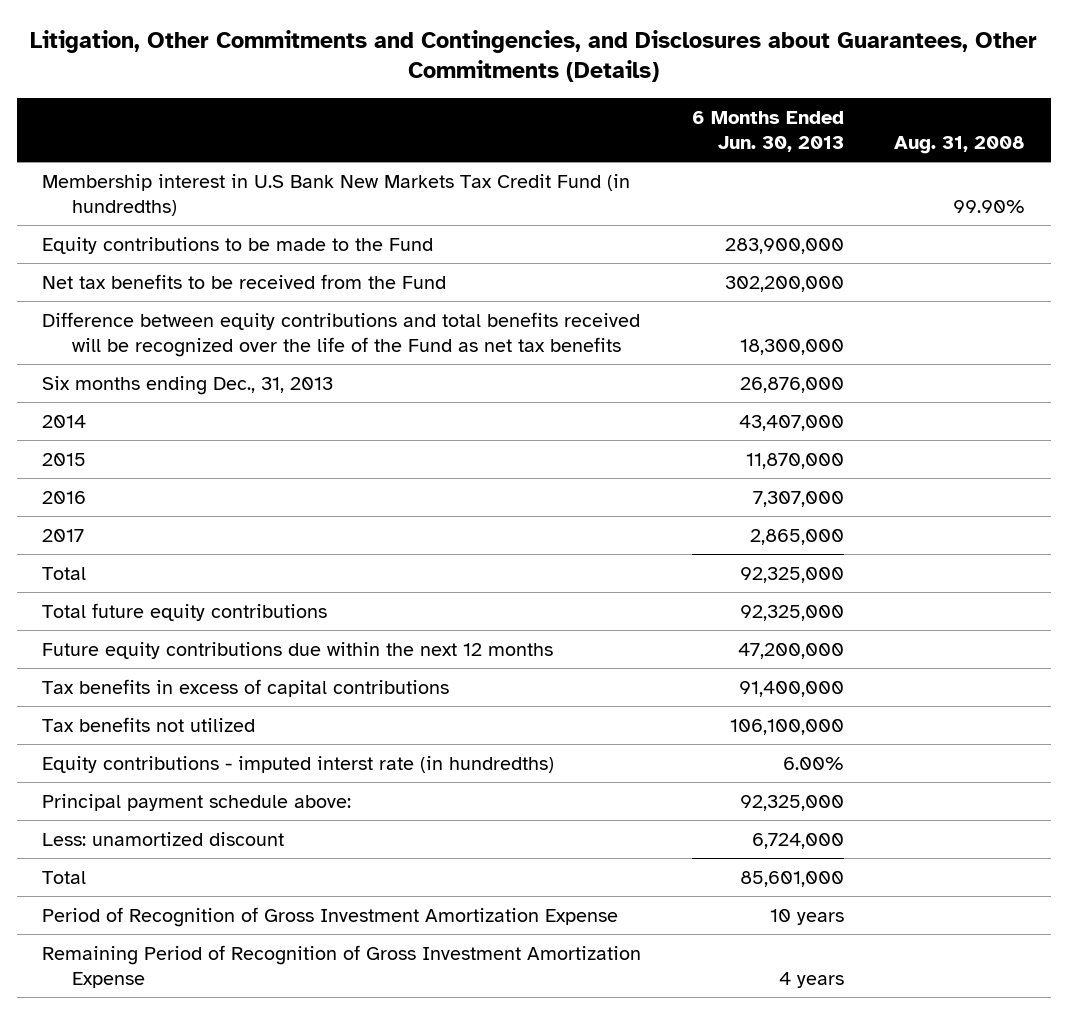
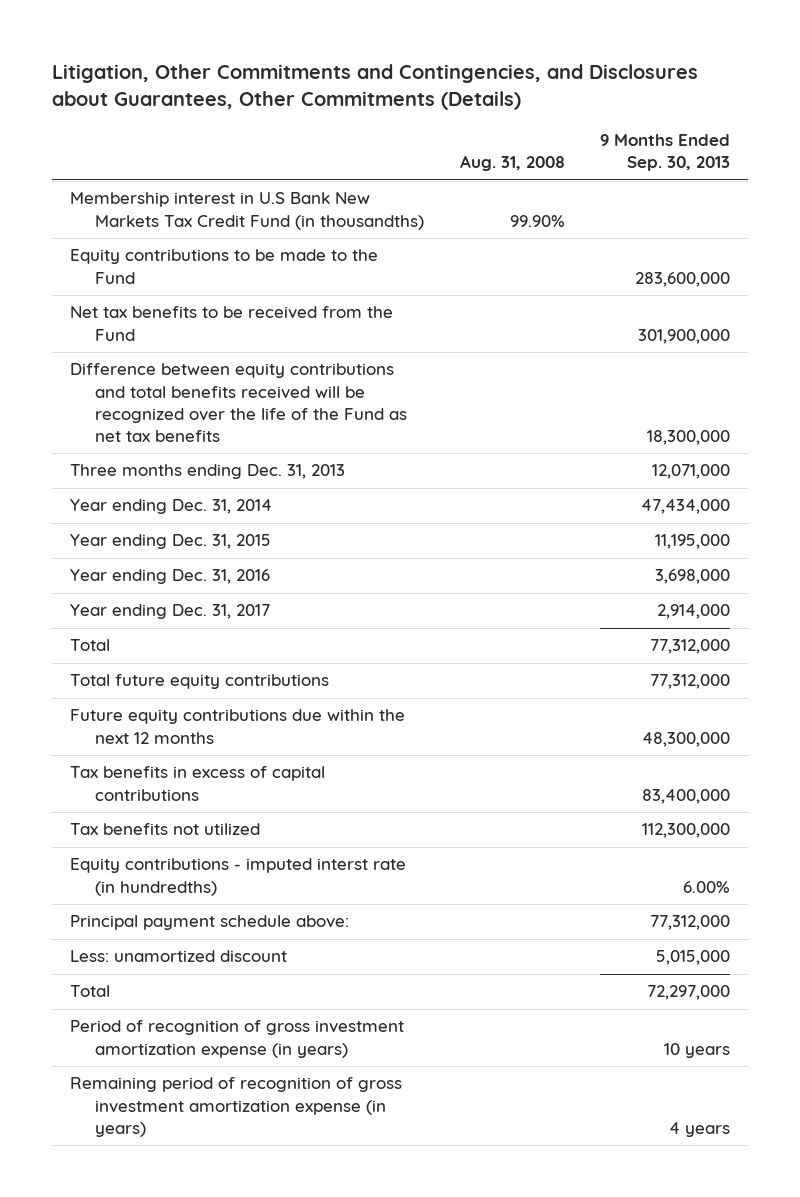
[691,111,844,153] 6 Months Ended Jun. 30, 2013 -> none
none -> [600,134,731,172] 9 Months Ended Sep. 30, 2013
[42,173,631,216] Membership interest in U.S Bank New Markets Tax Credit Fund (in hundredths) -> [69,192,425,230] Membership interest in U.S Bank New Markets Tax Credit Fund (in thousandths)
[42,375,334,395] Six months ending Dec., 31, 2013 -> [69,464,345,480] Three months ending Dec. 31, 2013
[42,414,87,428] 2014 -> [69,499,272,515] Year ending Dec. 31, 2014
[42,452,87,466] 2015 -> [69,534,271,550] Year ending Dec. 31, 2015
[42,490,87,504] 2016 -> [69,569,270,585] Year ending Dec. 31, 2016
[42,528,85,542] 2017 -> [69,604,270,620] Year ending Dec. 31, 2017
[42,906,619,927] Period of Recognition of Gross Investment Amortization Expense -> [69,1020,404,1058] Period of recognition of gross investment amortization expense (in years)
[42,944,642,988] Remaining Period of Recognition of Gross Investment Amortization Expense -> [69,1077,402,1137] Remaining period of recognition of gross investment amortization expense (in years)

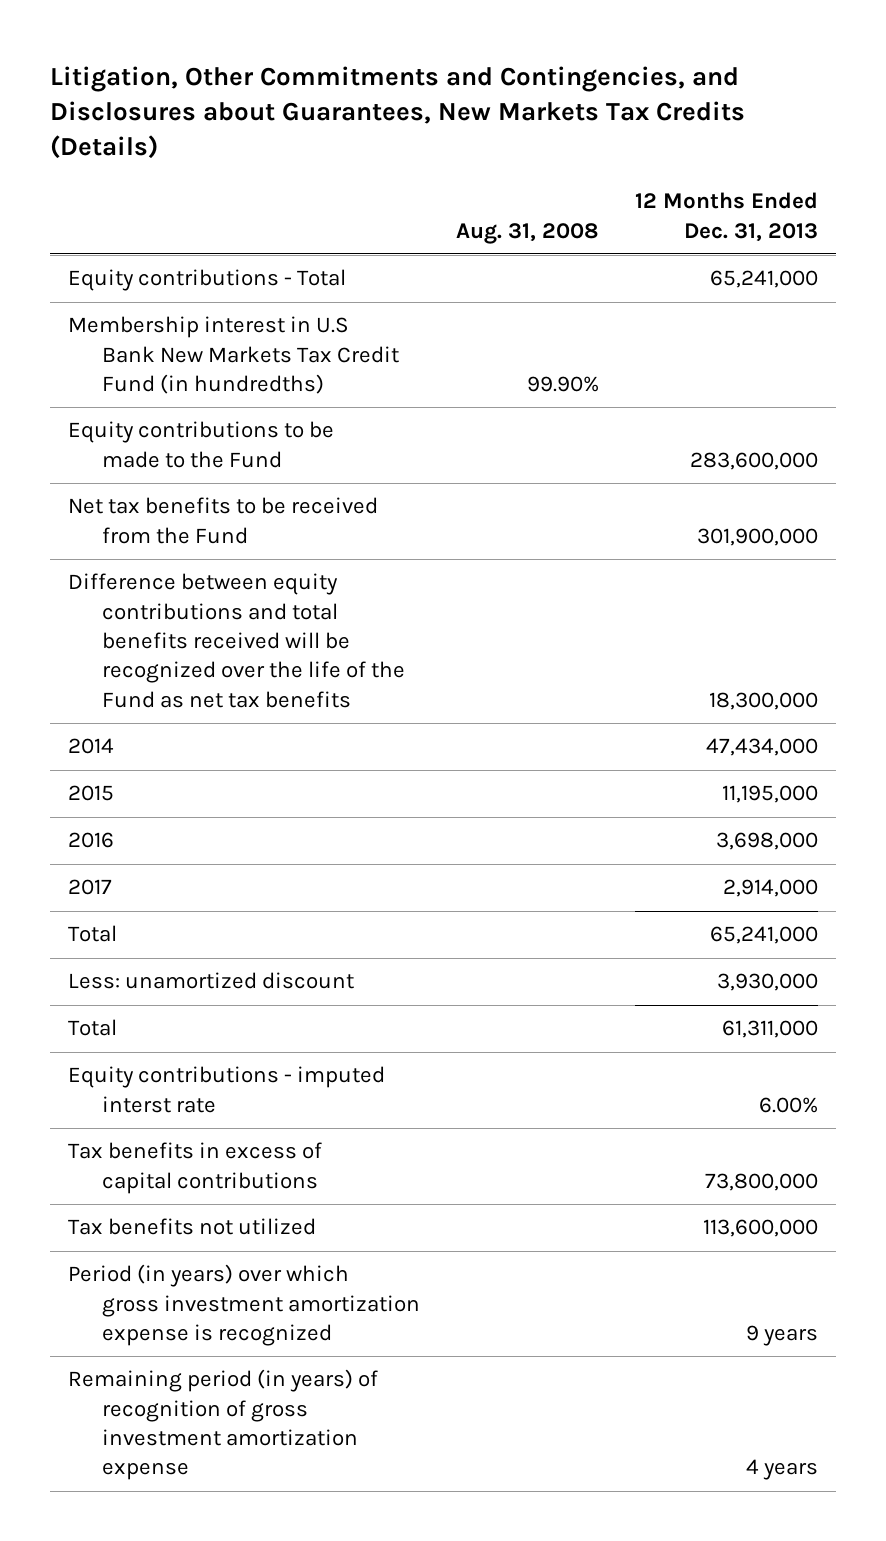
[52,63,699,110] Litigation, Other Commitments and Contingencies, and Disclosures about Guarantees, Other Commitments (Details) -> [50,66,746,160] Litigation, Other Commitments and Contingencies, and Disclosures about Guarantees, New Markets Tax Credits (Details)
[600,134,731,172] 9 Months Ended Sep. 30, 2013 -> none
none -> [635,192,819,242] 12 Months Ended Dec. 31, 2013
none -> [68,269,347,292] Equity contributions - Total
[69,192,425,230] Membership interest in U.S Bank New Markets Tax Credit Fund (in thousandths) -> [68,316,400,395] Membership interest in U.S Bank New Markets Tax Credit Fund (in hundredths)
[69,464,345,480] Three months ending Dec. 31, 2013 -> none
[69,604,270,620] Year ending Dec. 31, 2017 -> none
none -> [68,738,115,755] 2014
[69,499,272,515] Year ending Dec. 31, 2014 -> [68,785,115,802] 2015
[69,534,271,550] Year ending Dec. 31, 2015 -> [68,832,115,849] 2016
[69,569,270,585] Year ending Dec. 31, 2016 -> [68,879,113,896] 2017
[69,674,329,690] Total future equity contributions -> none
[69,709,405,744] Future equity contributions due within the next 12 months -> none
[69,858,406,896] Equity contributions - imputed interst rate (in hundredths) -> none
[69,915,349,931] Principal payment schedule above: -> none
none -> [68,1066,386,1113] Equity contributions - imputed interst rate
[69,766,325,801] Tax benefits in excess of capital contributions -> [68,1142,323,1194] Tax benefits in excess of capital contributions
[69,823,260,836] Tax benefits not utilized -> [68,1218,317,1236] Tax benefits not utilized
[69,1020,404,1058] Period of recognition of gross investment amortization expense (in years) -> [68,1264,421,1347] Period (in years) over which gross investment amortization expense is recognized
[69,1077,402,1137] Remaining period of recognition of gross investment amortization expense (in years) -> [68,1369,379,1481] Remaining period (in years) of recognition of gross investment amortization expense

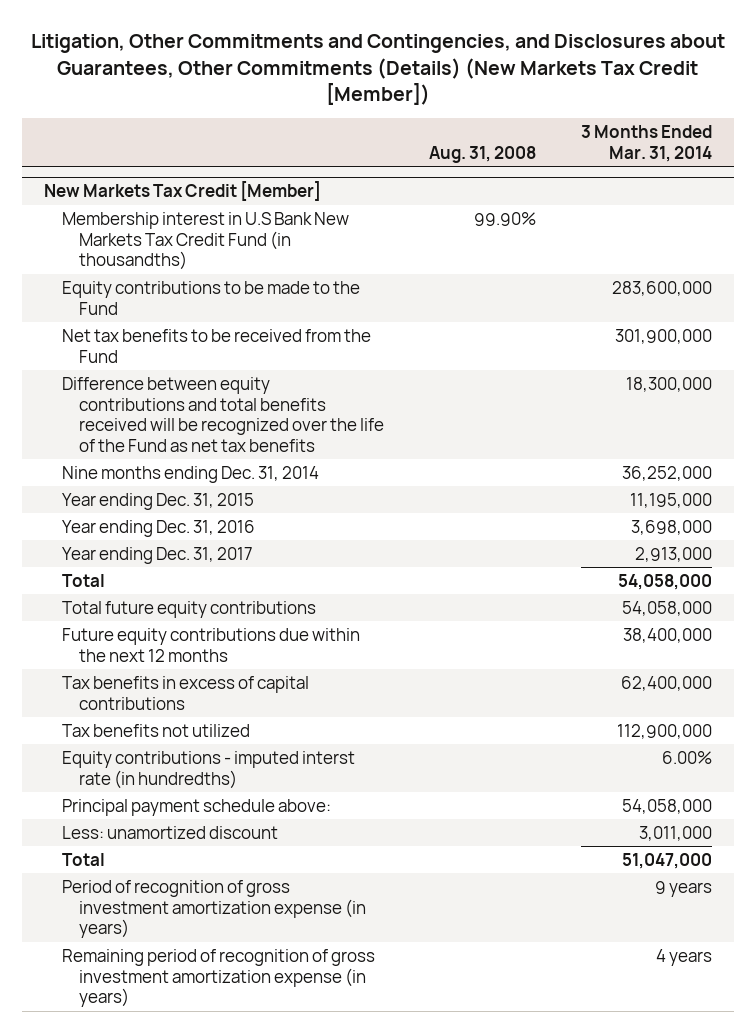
[50,66,746,160] Litigation, Other Commitments and Contingencies, and Disclosures about Guarantees, New Markets Tax Credits (Details) -> [31,34,726,106] Litigation, Other Commitments and Contingencies, and Disclosures about Guarantees, Other Commitments (Details) (New Markets Tax Credit [Member])
[635,192,819,242] 12 Months Ended Dec. 31, 2013 -> none
none -> [580,124,712,162] 3 Months Ended Mar. 31, 2014
[68,269,347,292] Equity contributions - Total -> none
[68,316,400,395] Membership interest in U.S Bank New Markets Tax Credit Fund (in hundredths) -> none
[68,421,335,468] Equity contributions to be made to the Fund -> none
[68,497,379,544] Net tax benefits to be received from the Fund -> none
[68,573,406,708] Difference between equity contributions and total benefits received will be recognized over the life of the Fund as net tax benefits -> none
[68,738,115,755] 2014 -> none
[68,785,115,802] 2015 -> none
[68,832,115,849] 2016 -> none
[68,879,113,896] 2017 -> none
[68,925,118,943] Total -> none
[68,972,355,990] Less: unamortized discount -> none
[68,1019,118,1037] Total -> none
[68,1066,386,1113] Equity contributions - imputed interst rate -> none
[68,1142,323,1194] Tax benefits in excess of capital contributions -> none
[68,1218,317,1236] Tax benefits not utilized -> none
[68,1264,421,1347] Period (in years) over which gross investment amortization expense is recognized -> none
[68,1369,379,1481] Remaining period (in years) of recognition of gross investment amortization expense -> none
none -> [44,181,322,202] New Markets Tax Credit [Member]
none -> [61,211,349,271] Membership interest in U.S Bank New Markets Tax Credit Fund (in thousandths)
none -> [61,280,360,315] Equity contributions to be made to the Fund
none -> [61,328,371,363] Net tax benefits to be received from the Fund
none -> [61,376,384,452] Difference between equity contributions and total benefits received will be recognized over the life of the Fund as net tax benefits
none -> [61,465,319,483] Nine months ending Dec. 31, 2014
none -> [61,492,254,510] Year ending Dec. 31, 2015
none -> [61,519,255,537] Year ending Dec. 31, 2016
none -> [61,546,253,564] Year ending Dec. 31, 2017
none -> [61,573,105,587] Total
none -> [61,600,316,618] Total future equity contributions
none -> [61,627,360,662] Future equity contributions due within the next 12 months
none -> [61,675,309,710] Tax benefits in excess of capital contributions
none -> [61,723,250,737] Tax benefits not utilized
none -> [61,750,355,789] Equity contributions - imputed interst rate (in hundredths)
none -> [61,798,331,816] Principal payment schedule above:
none -> [61,825,278,839] Less: unamortized discount
none -> [61,852,105,866] Total
none -> [61,879,366,939] Period of recognition of gross investment amortization expense (in years)
none -> [61,948,375,1008] Remaining period of recognition of gross investment amortization expense (in years)

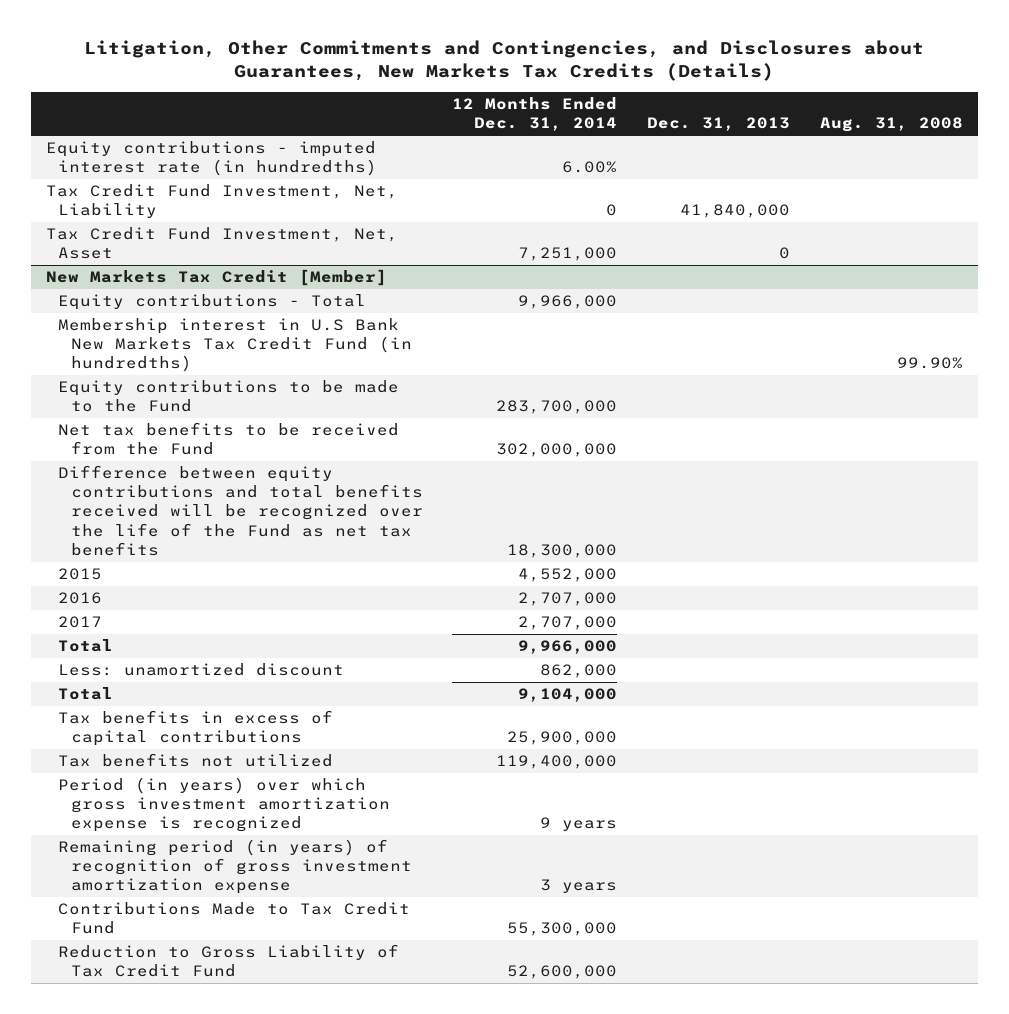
[31,34,726,106] Litigation, Other Commitments and Contingencies, and Disclosures about Guarantees, Other Commitments (Details) (New Markets Tax Credit [Member]) -> [84,39,925,82] Litigation, Other Commitments and Contingencies, and Disclosures about Guarantees, New Markets Tax Credits (Details)
[580,124,712,162] 3 Months Ended Mar. 31, 2014 -> none
none -> [452,97,618,132] 12 Months Ended Dec. 31, 2014
none -> [647,117,791,132] Dec. 31, 2013
none -> [45,141,378,177] Equity contributions - imputed interest rate (in hundredths)
none -> [45,184,398,219] Tax Credit Fund Investment, Net, Liability
none -> [45,227,398,260] Tax Credit Fund Investment, Net, Asset
none -> [58,294,367,311] Equity contributions - Total
[61,211,349,271] Membership interest in U.S Bank New Markets Tax Credit Fund (in thousandths) -> [58,318,412,373] Membership interest in U.S Bank New Markets Tax Credit Fund (in hundredths)
[61,465,319,483] Nine months ending Dec. 31, 2014 -> none
[61,546,253,564] Year ending Dec. 31, 2017 -> none
none -> [58,568,103,581] 2015
[61,492,254,510] Year ending Dec. 31, 2015 -> [58,592,103,605] 2016
[61,519,255,537] Year ending Dec. 31, 2016 -> [58,616,103,629] 2017
[61,600,316,618] Total future equity contributions -> none
[61,627,360,662] Future equity contributions due within the next 12 months -> none
[61,750,355,789] Equity contributions - imputed interst rate (in hundredths) -> none
[61,798,331,816] Principal payment schedule above: -> none
[61,675,309,710] Tax benefits in excess of capital contributions -> [58,710,334,747] Tax benefits in excess of capital contributions
[61,723,250,737] Tax benefits not utilized -> [58,753,334,768] Tax benefits not utilized
[61,879,366,939] Period of recognition of gross investment amortization expense (in years) -> [58,777,390,833] Period (in years) over which gross investment amortization expense is recognized
[61,948,375,1008] Remaining period of recognition of gross investment amortization expense (in years) -> [58,839,412,895] Remaining period (in years) of recognition of gross investment amortization expense
none -> [58,902,411,935] Contributions Made to Tax Credit Fund
none -> [58,944,400,978] Reduction to Gross Liability of Tax Credit Fund

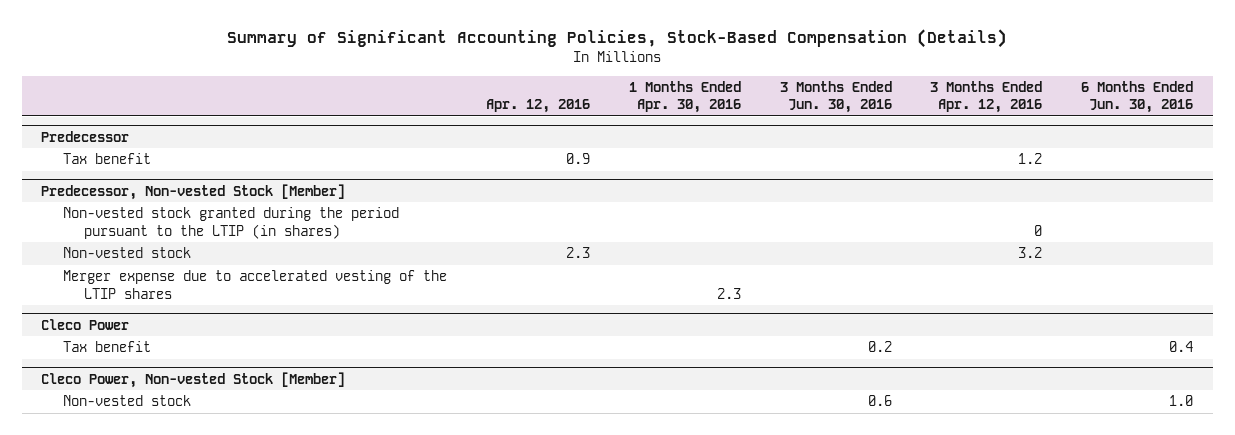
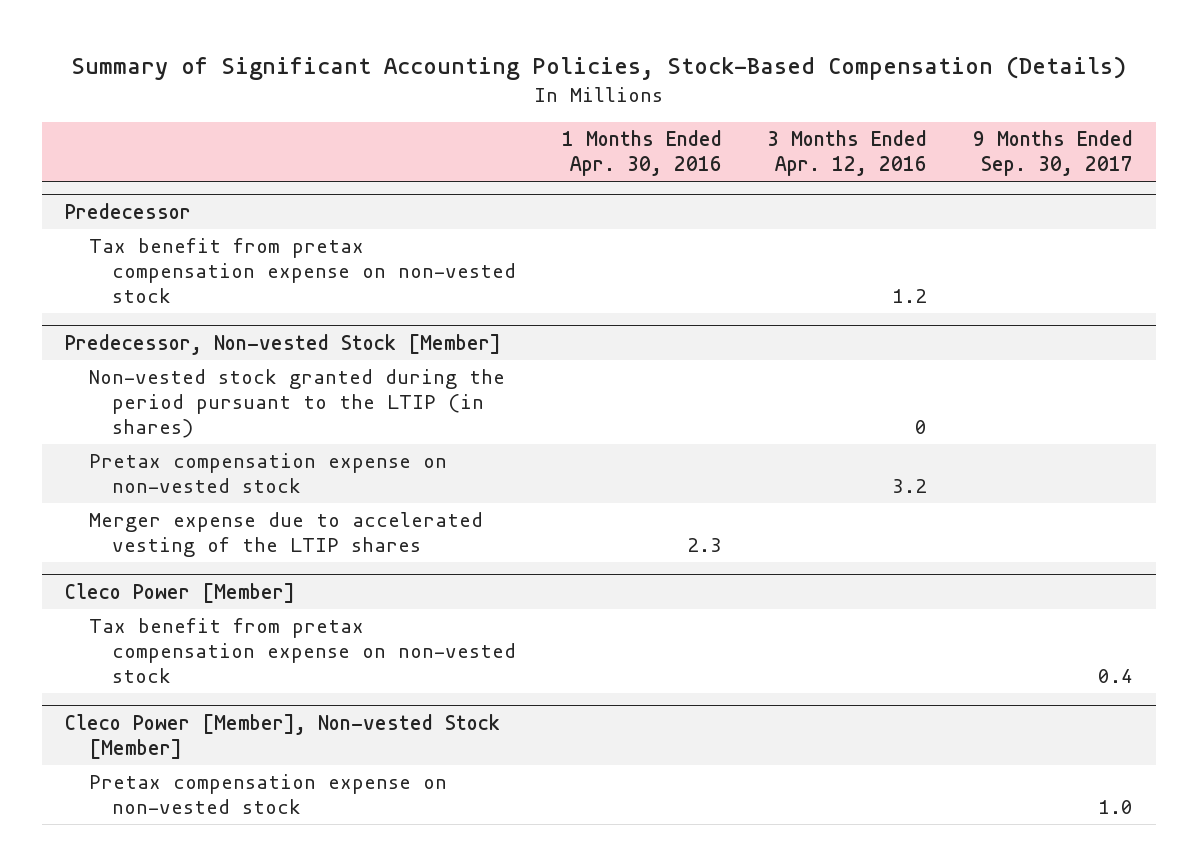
[485,99,590,114] Apr. 12, 2016 -> none
[779,80,892,114] 3 Months Ended Jun. 30, 2016 -> none
[1081,80,1194,114] 6 Months Ended Jun. 30, 2016 -> none
none -> [972,130,1133,177] 9 Months Ended Sep. 30, 2017
[62,153,151,165] Tax benefit -> [88,238,517,304] Tax benefit from pretax compensation expense on non-vested stock
[62,247,191,259] Non-vested stock -> [88,453,447,494] Pretax compensation expense on non-vested stock
[41,318,130,330] Cleco Power -> [65,582,296,603] Cleco Power [Member]
[62,341,151,353] Tax benefit -> [88,618,517,684] Tax benefit from pretax compensation expense on non-vested stock
[41,371,346,388] Cleco Power, Non-vested Stock [Member] -> [65,713,501,759] Cleco Power [Member], Non-vested Stock [Member]
[62,395,191,407] Non-vested stock -> [88,774,447,815] Pretax compensation expense on non-vested stock

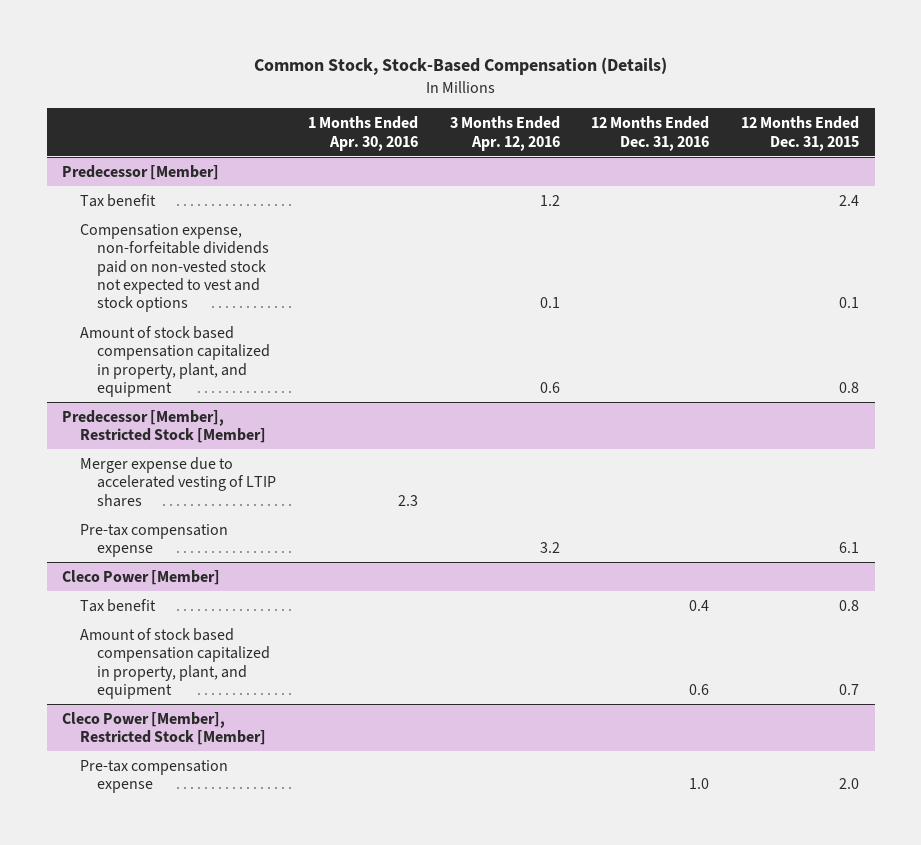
[70,56,1126,81] Summary of Significant Accounting Policies, Stock-Based Compensation (Details) -> [253,57,667,76] Common Stock, Stock-Based Compensation (Details)
[972,130,1133,177] 9 Months Ended Sep. 30, 2017 -> none
none -> [591,116,710,151] 12 Months Ended Dec. 31, 2016
none -> [740,116,859,151] 12 Months Ended Dec. 31, 2015
[65,333,502,355] Predecessor, Non-vested Stock [Member] -> none
[88,369,505,439] Non-vested stock granted during the period pursuant to the LTIP (in shares) -> none
[88,453,447,494] Pretax compensation expense on non-vested stock -> none
[88,512,483,558] Merger expense due to accelerated vesting of the LTIP shares -> none
[65,202,192,219] Predecessor -> [62,164,220,180] Predecessor [Member]
[88,238,517,304] Tax benefit from pretax compensation expense on non-vested stock -> [79,193,156,207] Tax benefit
none -> [79,223,270,313] Compensation expense, non-forfeitable dividends paid on non-vested stock not expected to vest and stock options
none -> [79,325,271,397] Amount of stock based compensation capitalized in property, plant, and equipment
none -> [62,409,266,444] Predecessor [Member], Restricted Stock [Member]
none -> [79,456,277,507] Merger expense due to accelerated vesting of LTIP shares
none -> [79,523,228,558] Pre-tax compensation expense
[88,618,517,684] Tax benefit from pretax compensation expense on non-vested stock -> [79,598,156,612] Tax benefit
none -> [79,627,271,699] Amount of stock based compensation capitalized in property, plant, and equipment
[65,713,501,759] Cleco Power [Member], Non-vested Stock [Member] -> [62,711,266,746] Cleco Power [Member], Restricted Stock [Member]
[88,774,447,815] Pretax compensation expense on non-vested stock -> [79,759,228,794] Pre-tax compensation expense

